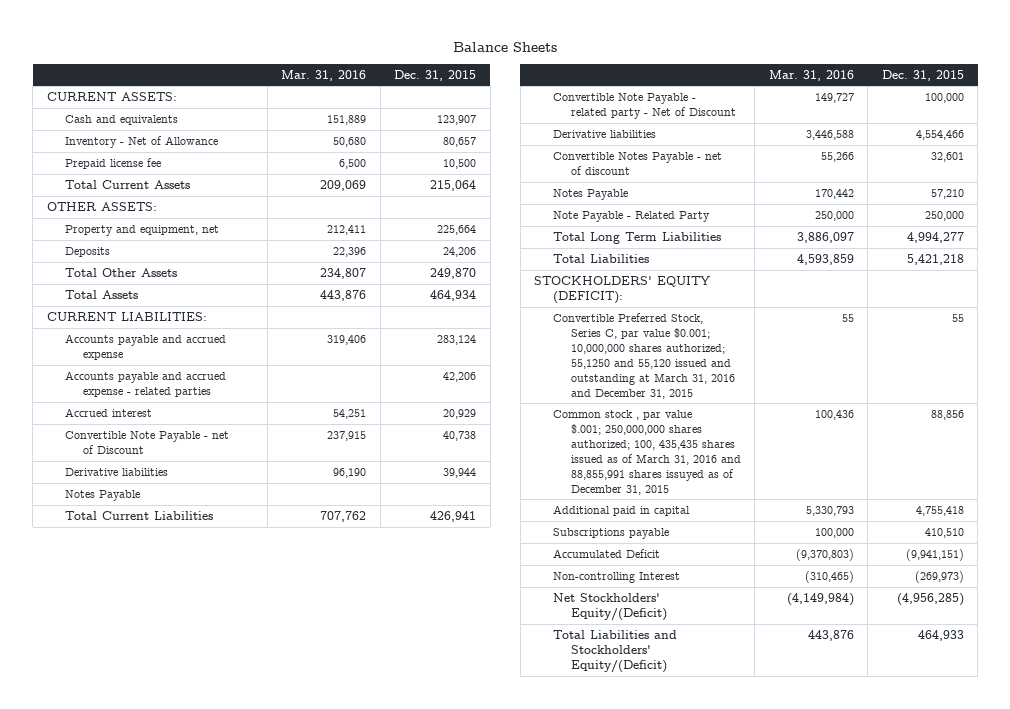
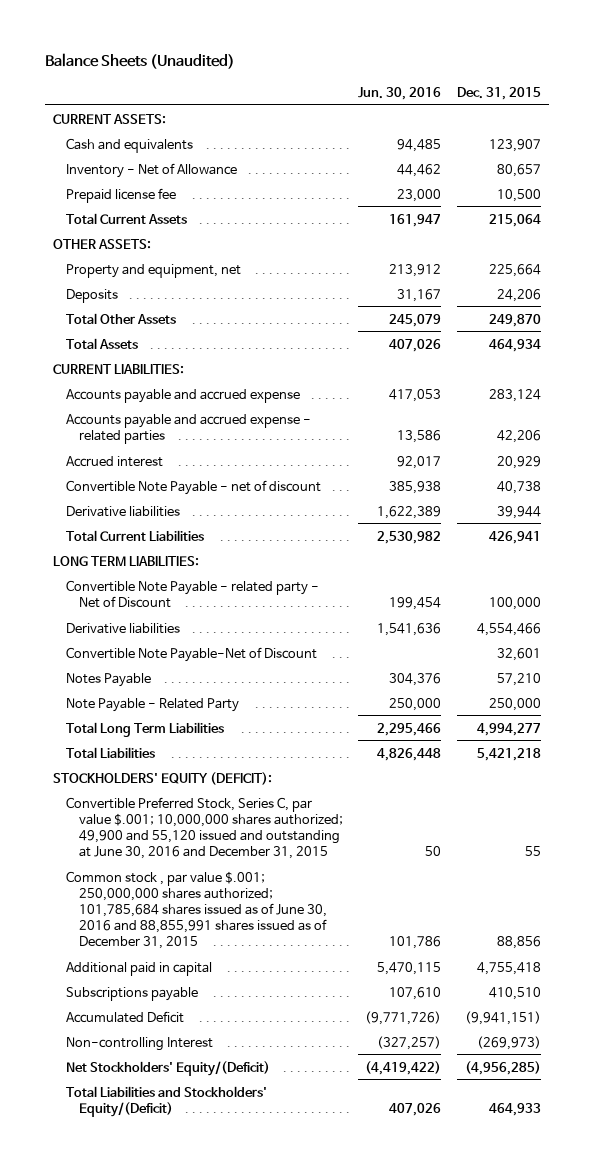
[453,41,558,52] Balance Sheets -> [45,52,236,69] Balance Sheets (Unaudited)
[281,69,367,81] Mar. 31, 2016 -> none
none -> [358,86,442,100] Jun. 30, 2016
[65,430,230,454] Convertible Note Payable - net of Discount -> [65,479,321,495] Convertible Note Payable - net of discount
[65,489,141,501] Notes Payable -> none
none -> [53,555,200,566] LONG TERM LIABILITIES:
[552,151,722,175] Convertible Notes Payable - net of discount -> [65,646,317,662] Convertible Note Payable-Net of Discount
[552,312,735,399] Convertible Preferred Stock, Series C, par value $0.001; 10,000,000 shares authorized; 55,1250 and 55,120 issued and outstanding at March 31, 2016 and December 31, 2015 -> [65,796,343,859] Convertible Preferred Stock, Series C, par value $.001; 10,000,000 shares authorized; 49,900 and 55,120 issued and outstanding at June 30, 2016 and December 31, 2015
[552,409,741,495] Common stock , par value $.001; 250,000,000 shares authorized; 100, 435,435 shares issued as of March 31, 2016 and 88,855,991 shares issuyed as of December 31, 2015 -> [65,870,327,949] Common stock , par value $.001; 250,000,000 shares authorized; 101,785,684 shares issued as of June 30, 2016 and 88,855,991 shares issued as of December 31, 2015

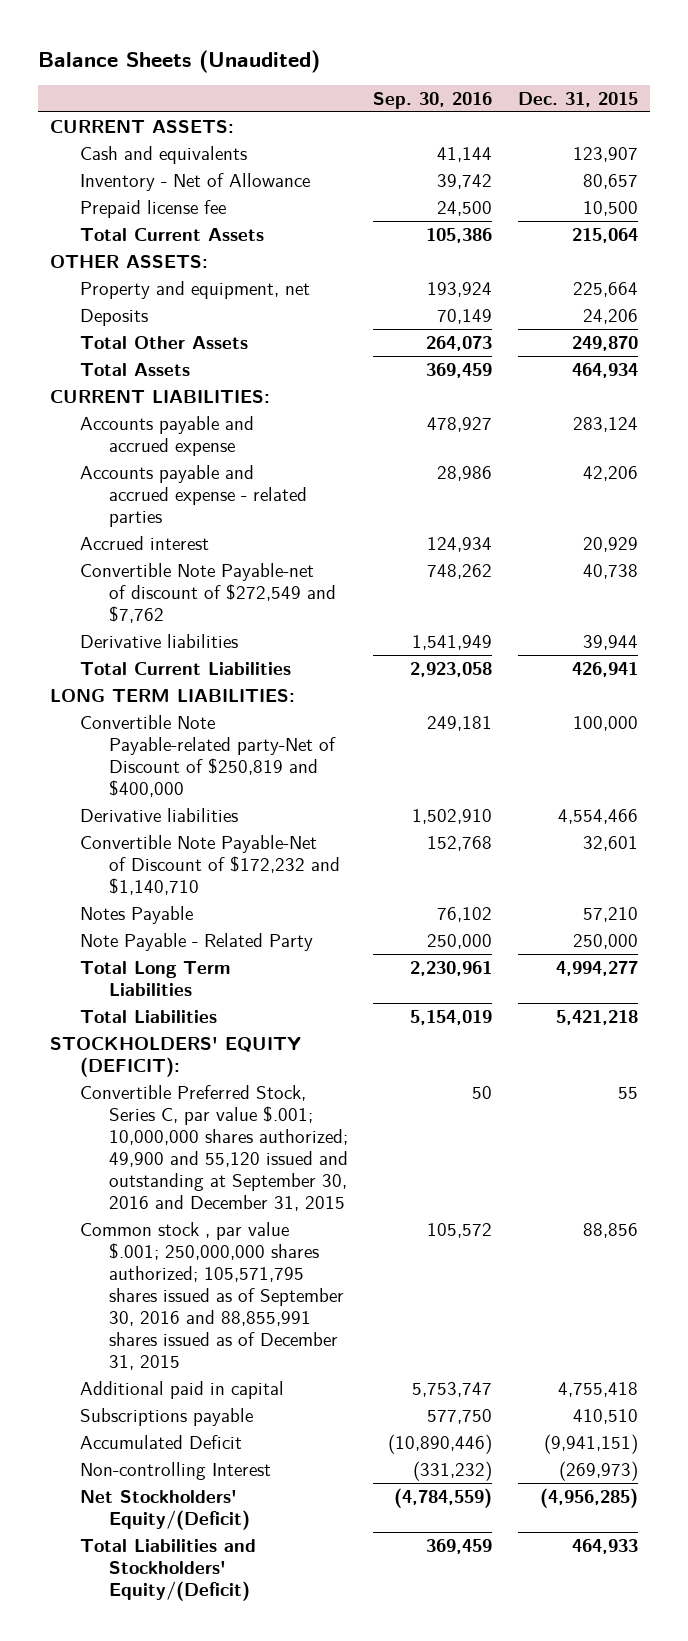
[358,86,442,100] Jun. 30, 2016 -> none
none -> [373,92,493,110] Sep. 30, 2016
[65,479,321,495] Convertible Note Payable - net of discount -> [79,562,337,623] Convertible Note Payable-net of discount of $272,549 and $7,762
[65,579,319,608] Convertible Note Payable - related party - Net of Discount -> [79,714,337,797] Convertible Note Payable-related party-Net of Discount of $250,819 and $400,000
[65,646,317,662] Convertible Note Payable-Net of Discount -> [79,834,341,895] Convertible Note Payable-Net of Discount of $172,232 and $1,140,710
[65,796,343,859] Convertible Preferred Stock, Series C, par value $.001; 10,000,000 shares authorized; 49,900 and 55,120 issued and outstanding at June 30, 2016 and December 31, 2015 -> [79,1084,349,1211] Convertible Preferred Stock, Series C, par value $.001; 10,000,000 shares authorized; 49,900 and 55,120 issued and outstanding at September 30, 2016 and December 31, 2015
[65,870,327,949] Common stock , par value $.001; 250,000,000 shares authorized; 101,785,684 shares issued as of June 30, 2016 and 88,855,991 shares issued as of December 31, 2015 -> [79,1221,345,1370] Common stock , par value $.001; 250,000,000 shares authorized; 105,571,795 shares issued as of September 30, 2016 and 88,855,991 shares issued as of December 31, 2015

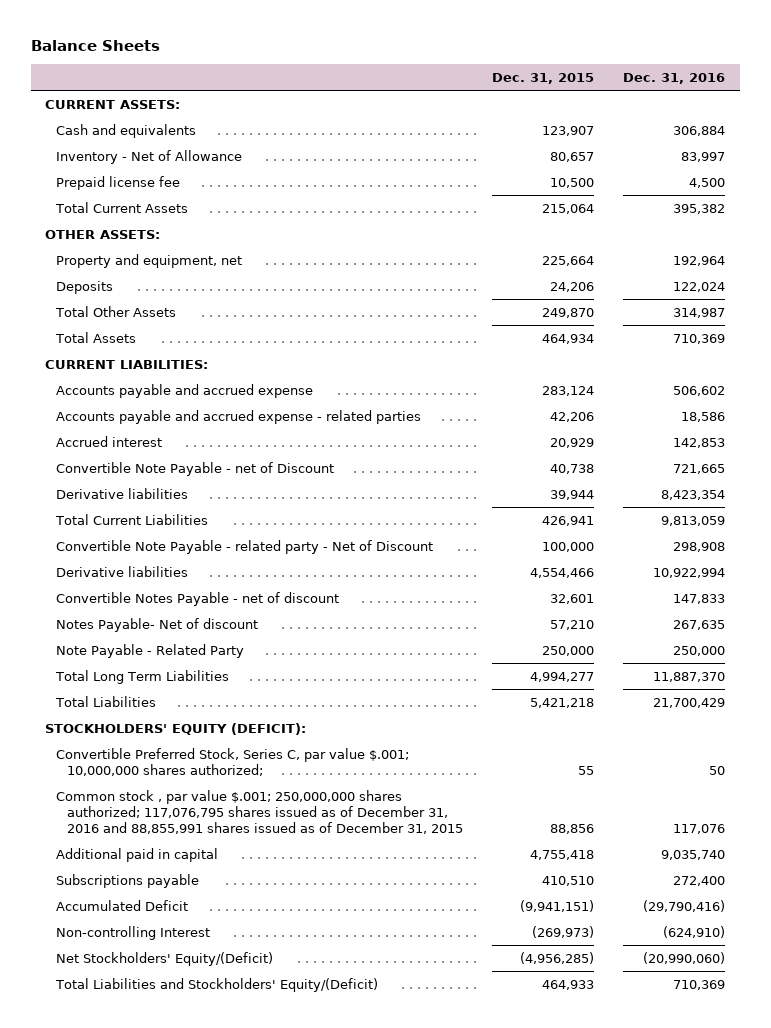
[37,49,320,73] Balance Sheets (Unaudited) -> [30,40,160,52] Balance Sheets
[373,92,493,110] Sep. 30, 2016 -> none
none -> [623,73,726,85] Dec. 31, 2016
[79,562,337,623] Convertible Note Payable-net of discount of $272,549 and $7,762 -> [56,461,335,476] Convertible Note Payable - net of Discount
[50,688,296,702] LONG TERM LIABILITIES: -> none
[79,714,337,797] Convertible Note Payable-related party-Net of Discount of $250,819 and $400,000 -> [56,539,434,554] Convertible Note Payable - related party - Net of Discount
[79,834,341,895] Convertible Note Payable-Net of Discount of $172,232 and $1,140,710 -> [56,591,340,606] Convertible Notes Payable - net of discount
[79,905,193,924] Notes Payable -> [56,617,259,632] Notes Payable- Net of discount
[79,1084,349,1211] Convertible Preferred Stock, Series C, par value $.001; 10,000,000 shares authorized; 49,900 and 55,120 issued and outstanding at September 30, 2016 and December 31, 2015 -> [56,747,410,776] Convertible Preferred Stock, Series C, par value $.001; 10,000,000 shares authorized;
[79,1221,345,1370] Common stock , par value $.001; 250,000,000 shares authorized; 105,571,795 shares issued as of September 30, 2016 and 88,855,991 shares issued as of December 31, 2015 -> [56,789,463,834] Common stock , par value $.001; 250,000,000 shares authorized; 117,076,795 shares issued as of December 31, 2016 and 88,855,991 shares issued as of December 31, 2015

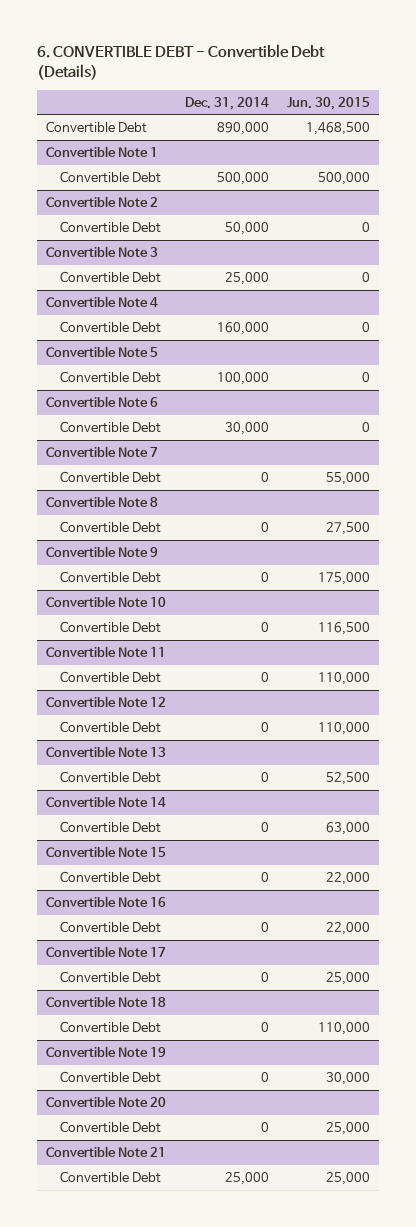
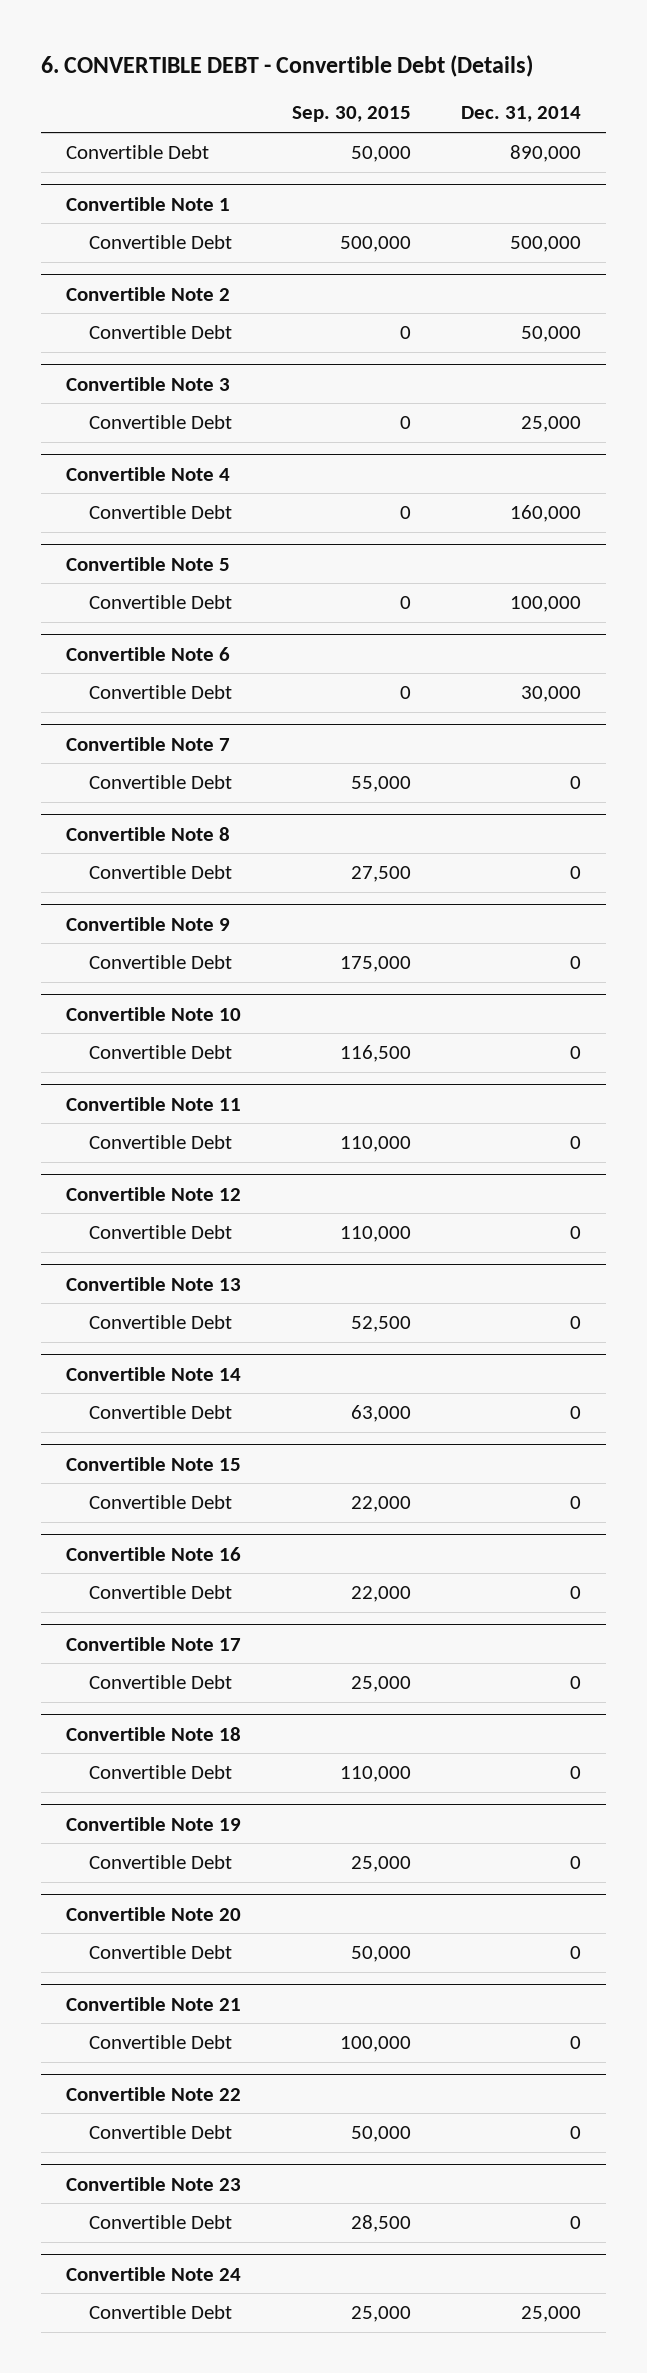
[286,96,370,110] Jun. 30, 2015 -> none
none -> [291,106,411,123] Sep. 30, 2015
none -> [89,2035,233,2050] Convertible Debt
none -> [66,2086,242,2101] Convertible Note 22
none -> [89,2125,233,2140] Convertible Debt
none -> [66,2176,242,2191] Convertible Note 23
none -> [89,2215,233,2230] Convertible Debt
none -> [66,2266,242,2281] Convertible Note 24

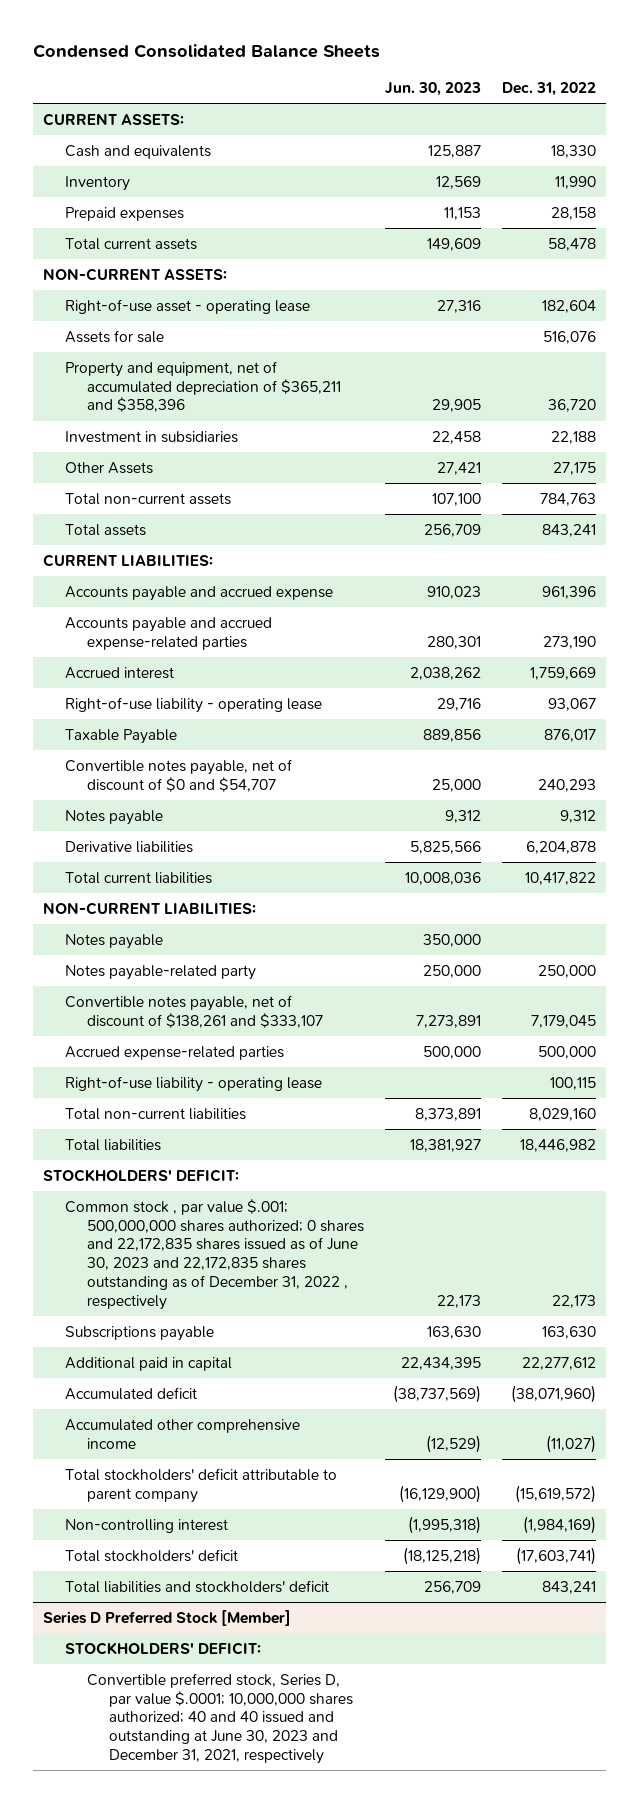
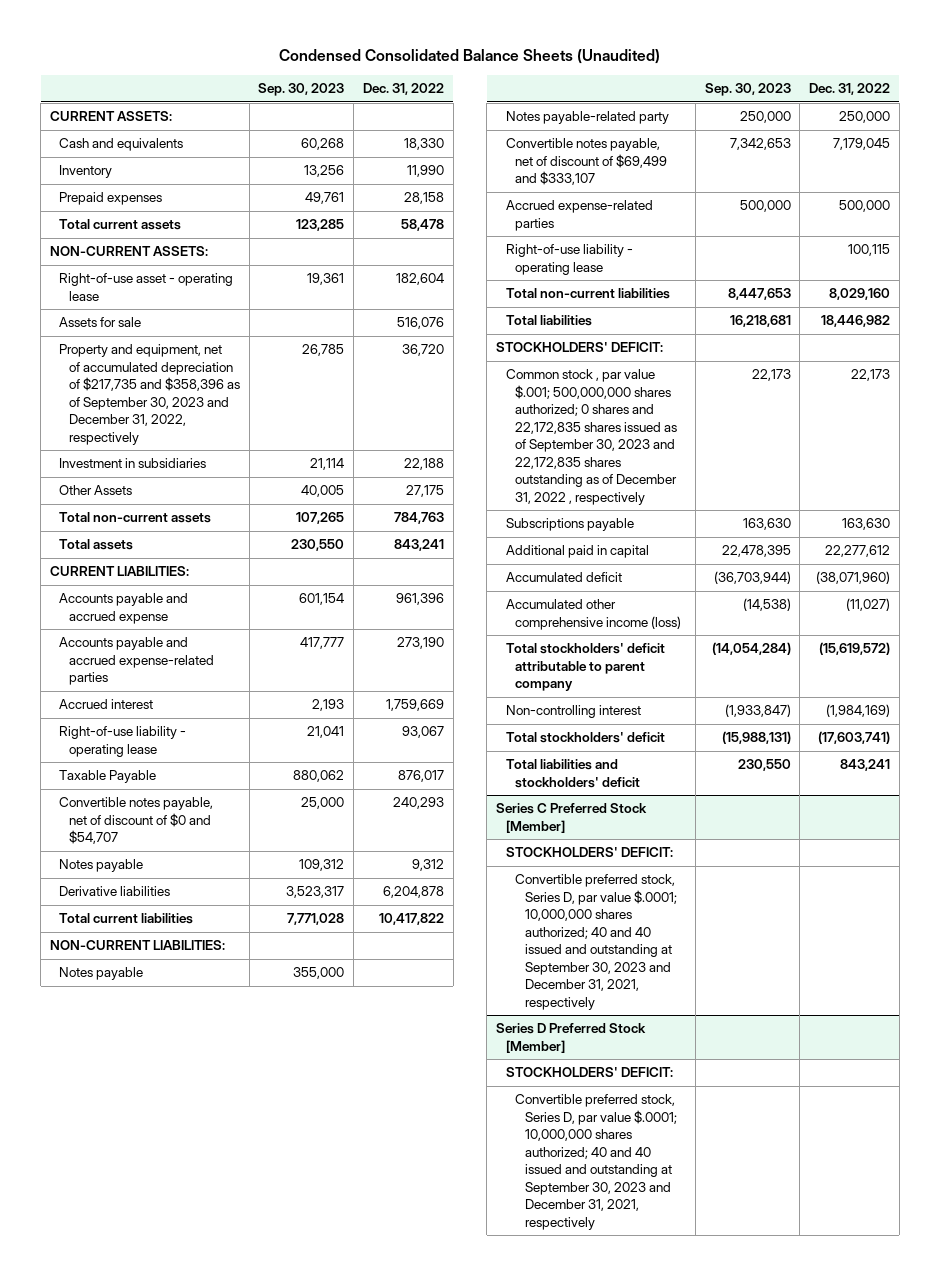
[32,43,380,58] Condensed Consolidated Balance Sheets -> [278,49,660,65] Condensed Consolidated Balance Sheets (Unaudited)
[385,82,482,97] Jun. 30, 2023 -> none
none -> [258,83,345,97] Sep. 30, 2023
[65,360,342,413] Property and equipment, net of accumulated depreciation of $365,211 and $358,396 -> [59,344,240,445] Property and equipment, net of accumulated depreciation of $217,735 and $358,396 as of September 30, 2023 and December 31, 2022, respectively
[65,994,324,1028] Convertible notes payable, net of discount of $138,261 and $333,107 -> [505,138,668,186] Convertible notes payable, net of discount of $69,499 and $333,107
[65,1198,365,1310] Common stock , par value $.001; 500,000,000 shares authorized; 0 shares and 22,172,835 shares issued as of June 30, 2023 and 22,172,835 shares outstanding as of December 31, 2022 , respectively -> [505,369,678,505] Common stock , par value $.001; 500,000,000 shares authorized; 0 shares and 22,172,835 shares issued as of September 30, 2023 and 22,172,835 shares outstanding as of December 31, 2022 , respectively
[65,1418,301,1449] Accumulated other comprehensive income -> [505,599,682,630] Accumulated other comprehensive income (loss)
none -> [496,803,648,833] Series C Preferred Stock [Member]
none -> [505,847,673,858] STOCKHOLDERS' DEFICIT:
none -> [515,874,677,1010] Convertible preferred stock, Series D, par value $.0001; 10,000,000 shares authorized; 40 and 40 issued and outstanding at September 30, 2023 and December 31, 2021, respectively
[87,1672,354,1764] Convertible preferred stock, Series D, par value $.0001; 10,000,000 shares authorized; 40 and 40 issued and outstanding at June 30, 2023 and December 31, 2021, respectively -> [515,1094,677,1230] Convertible preferred stock, Series D, par value $.0001; 10,000,000 shares authorized; 40 and 40 issued and outstanding at September 30, 2023 and December 31, 2021, respectively

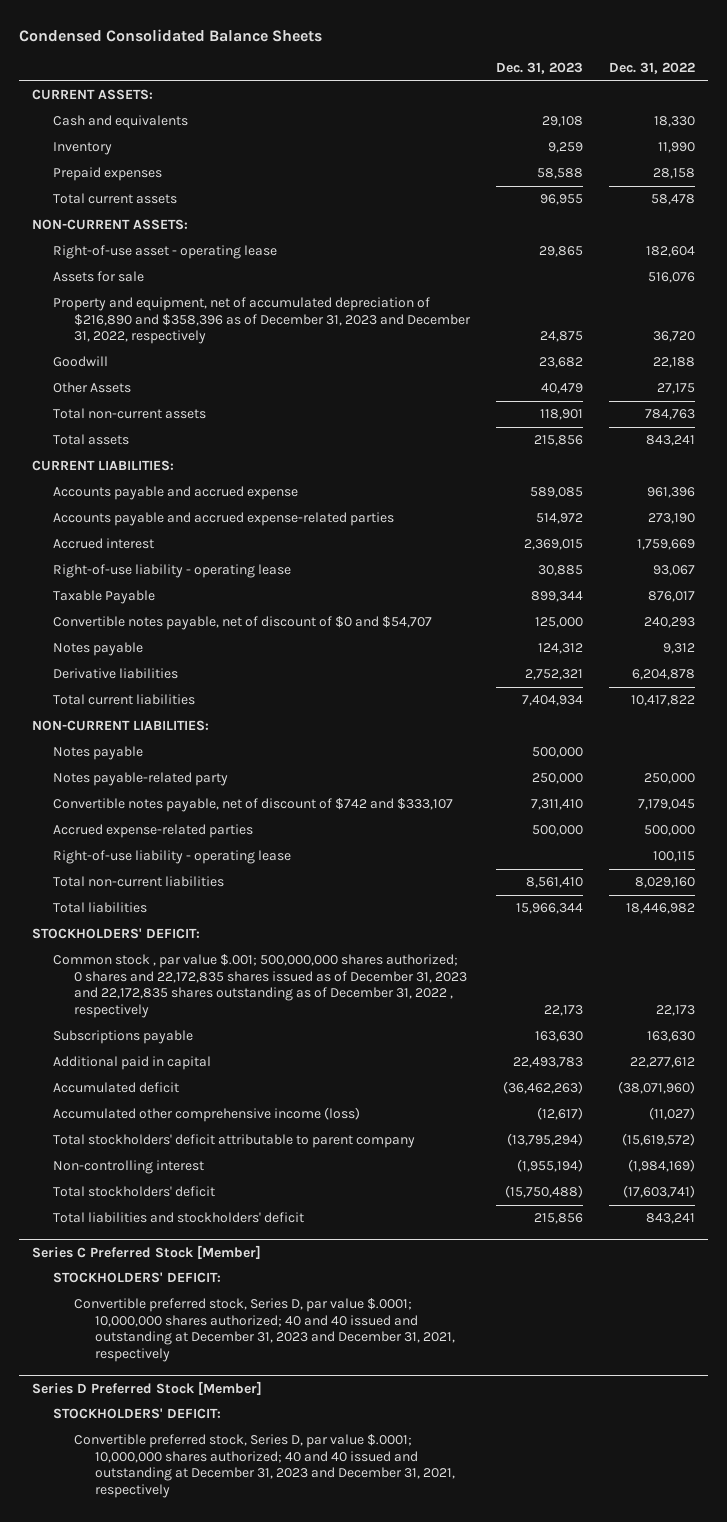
[278,49,660,65] Condensed Consolidated Balance Sheets (Unaudited) -> [19,28,323,42] Condensed Consolidated Balance Sheets
[258,83,345,97] Sep. 30, 2023 -> none
none -> [496,62,584,75] Dec. 31, 2023
[59,344,240,445] Property and equipment, net of accumulated depreciation of $217,735 and $358,396 as of September 30, 2023 and December 31, 2022, respectively -> [53,297,472,345] Property and equipment, net of accumulated depreciation of $216,890 and $358,396 as of December 31, 2023 and December 31, 2022, respectively
[59,458,207,469] Investment in subsidiaries -> [53,356,109,368] Goodwill
[505,138,668,186] Convertible notes payable, net of discount of $69,499 and $333,107 -> [53,798,454,813] Convertible notes payable, net of discount of $742 and $333,107
[505,369,678,505] Common stock , par value $.001; 500,000,000 shares authorized; 0 shares and 22,172,835 shares issued as of September 30, 2023 and 22,172,835 shares outstanding as of December 31, 2022 , respectively -> [53,954,468,1019] Common stock , par value $.001; 500,000,000 shares authorized; 0 shares and 22,172,835 shares issued as of December 31, 2023 and 22,172,835 shares outstanding as of December 31, 2022 , respectively
[515,874,677,1010] Convertible preferred stock, Series D, par value $.0001; 10,000,000 shares authorized; 40 and 40 issued and outstanding at September 30, 2023 and December 31, 2021, respectively -> [74,1298,455,1363] Convertible preferred stock, Series D, par value $.0001; 10,000,000 shares authorized; 40 and 40 issued and outstanding at December 31, 2023 and December 31, 2021, respectively
[515,1094,677,1230] Convertible preferred stock, Series D, par value $.0001; 10,000,000 shares authorized; 40 and 40 issued and outstanding at September 30, 2023 and December 31, 2021, respectively -> [74,1434,455,1499] Convertible preferred stock, Series D, par value $.0001; 10,000,000 shares authorized; 40 and 40 issued and outstanding at December 31, 2023 and December 31, 2021, respectively

